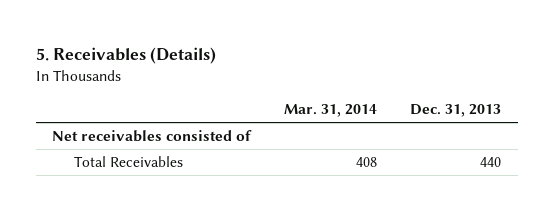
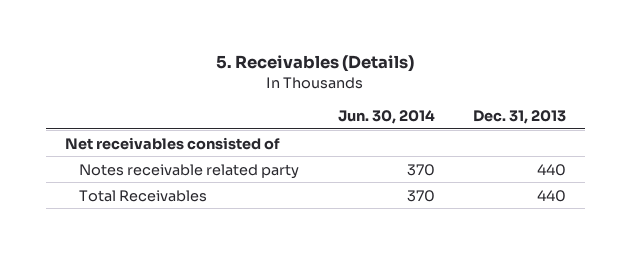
[284,103,378,117] Mar. 31, 2014 -> none
none -> [337,109,435,124] Jun. 30, 2014
none -> [79,163,300,179] Notes receivable related party

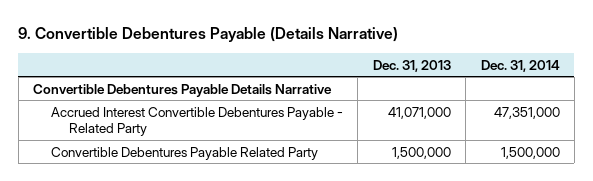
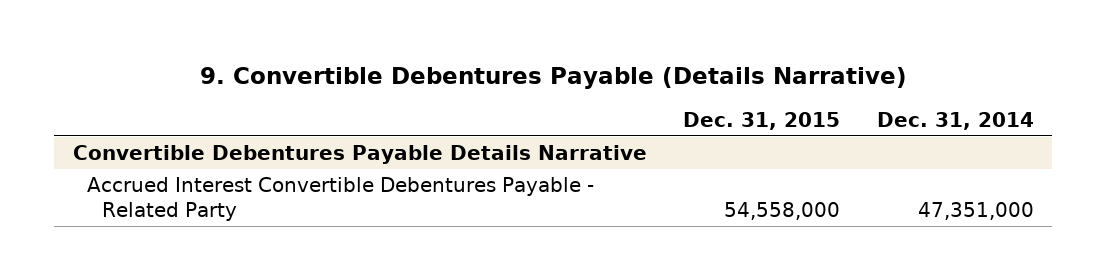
[372,59,451,72] Dec. 31, 2013 -> none
none -> [683,111,841,130] Dec. 31, 2015
[51,146,319,160] Convertible Debentures Payable Related Party -> none

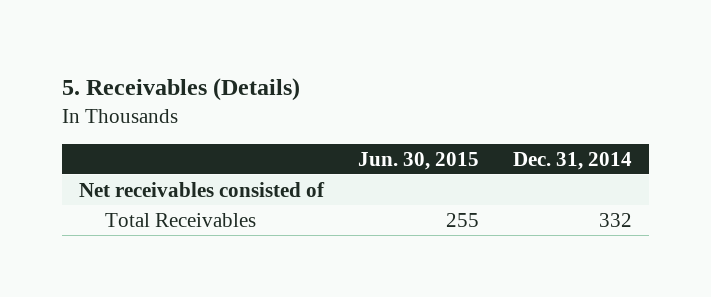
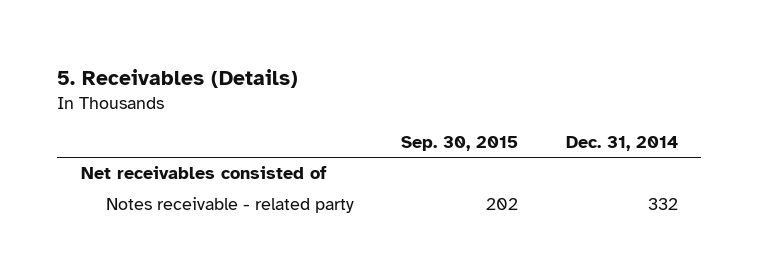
[357,151,479,170] Jun. 30, 2015 -> none
none -> [401,135,519,151] Sep. 30, 2015
[105,212,257,227] Total Receivables -> [105,197,354,214] Notes receivable - related party

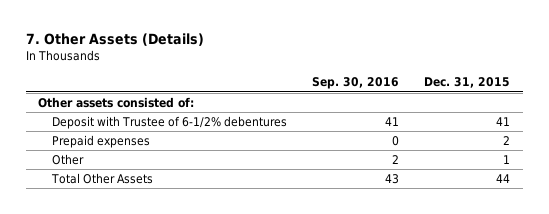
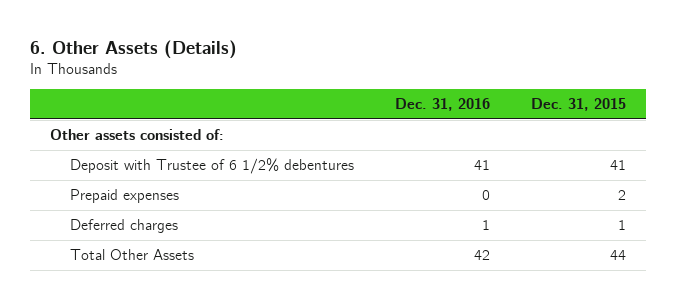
[25,33,204,47] 7. Other Assets (Details) -> [29,39,237,59] 6. Other Assets (Details)
[312,77,400,90] Sep. 30, 2016 -> none
none -> [394,98,490,112] Dec. 31, 2016
[52,116,288,130] Deposit with Trustee of 6-1/2% debentures -> [69,158,354,175] Deposit with Trustee of 6 1/2% debentures
[52,154,85,166] Other -> [69,219,178,234] Deferred charges

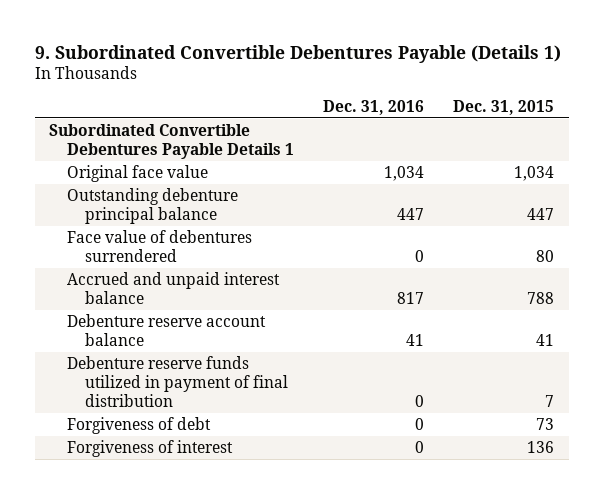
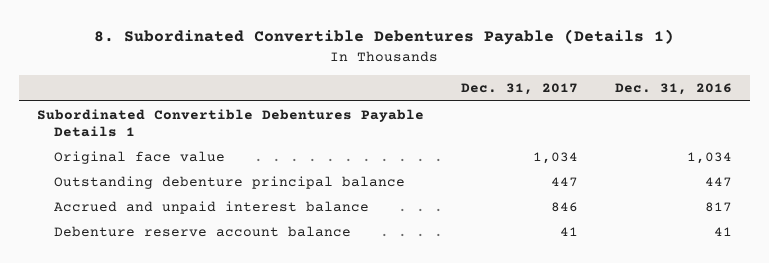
[34,44,561,63] 9. Subordinated Convertible Debentures Payable (Details 1) -> [94,29,675,46] 8. Subordinated Convertible Debentures Payable (Details 1)
[453,99,555,115] Dec. 31, 2015 -> none
none -> [460,83,578,96] Dec. 31, 2017
[67,230,253,263] Face value of debentures surrendered -> none
[67,356,289,408] Debenture reserve funds utilized in payment of final distribution -> none
[67,417,212,435] Forgiveness of debt -> none
[67,440,234,458] Forgiveness of interest -> none

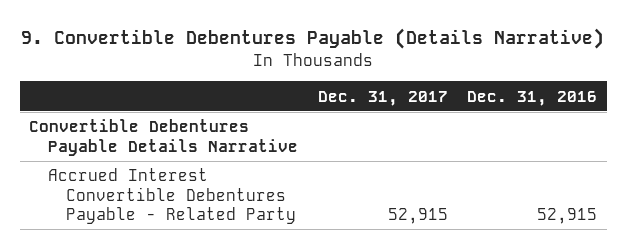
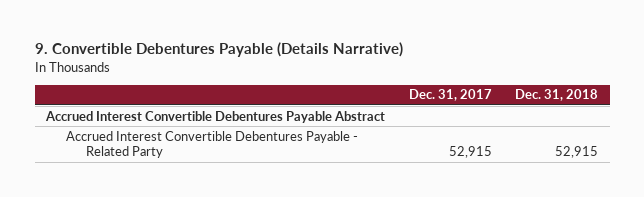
[467,90,598,106] Dec. 31, 2016 -> none
none -> [515,89,599,102] Dec. 31, 2018
[29,119,298,156] Convertible Debentures Payable Details Narrative -> [45,110,386,123] Accrued Interest Convertible Debentures Payable Abstract

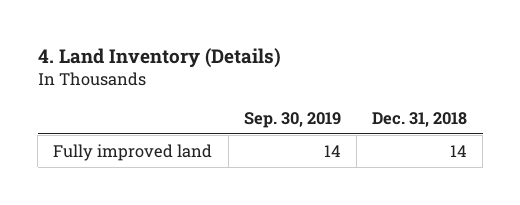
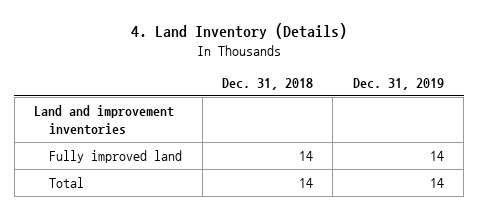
[243,111,341,128] Sep. 30, 2019 -> none
none -> [352,77,444,90] Dec. 31, 2019
none -> [34,104,175,136] Land and improvement inventories
none -> [49,176,85,188] Total

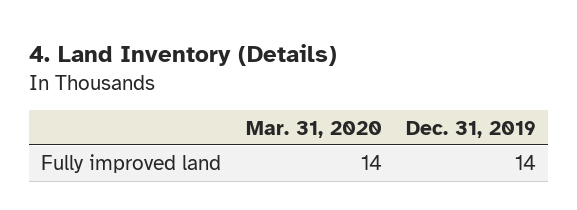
[221,77,313,90] Dec. 31, 2018 -> none
none -> [245,120,382,138] Mar. 31, 2020
[34,104,175,136] Land and improvement inventories -> none
[49,176,85,188] Total -> none

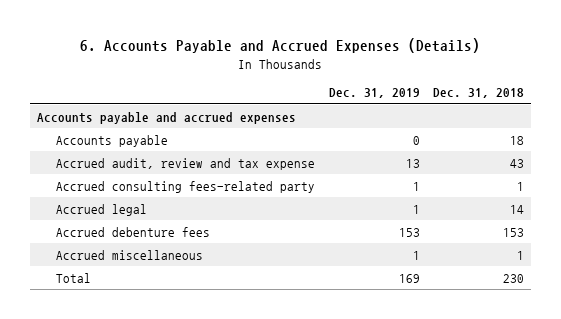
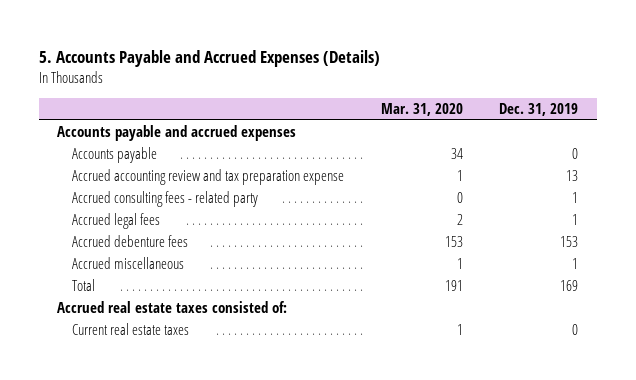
[80,38,481,54] 6. Accounts Payable and Accrued Expenses (Details) -> [39,49,381,67] 5. Accounts Payable and Accrued Expenses (Details)
[433,88,525,99] Dec. 31, 2018 -> none
none -> [380,103,463,117] Mar. 31, 2020
[55,157,315,170] Accrued audit, review and tax expense -> [72,169,345,186] Accrued accounting review and tax preparation expense
[55,180,315,193] Accrued consulting fees-related party -> [72,191,259,208] Accrued consulting fees - related party
[55,203,147,216] Accrued legal -> [72,213,161,230] Accrued legal fees
none -> [57,301,288,314] Accrued real estate taxes consisted of:
none -> [72,323,190,336] Current real estate taxes

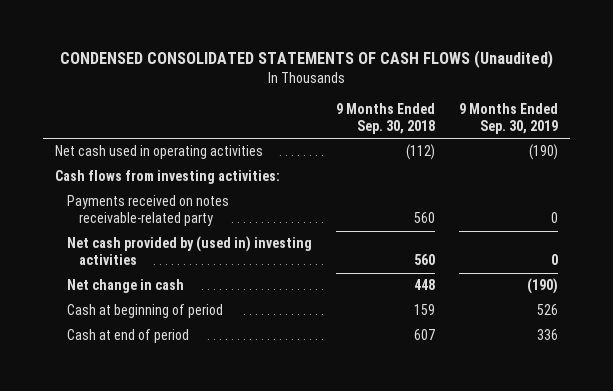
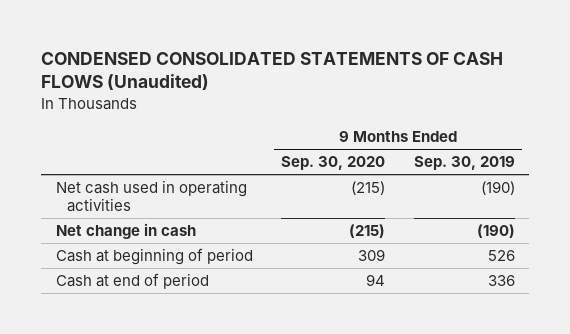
[336,103,436,134] 9 Months Ended Sep. 30, 2018 -> none
none -> [281,156,386,171] Sep. 30, 2020
[54,170,280,185] Cash flows from investing activities: -> none
[66,195,229,227] Payments received on notes receivable-related party -> none
[66,236,312,266] Net cash provided by (used in) investing activities -> none

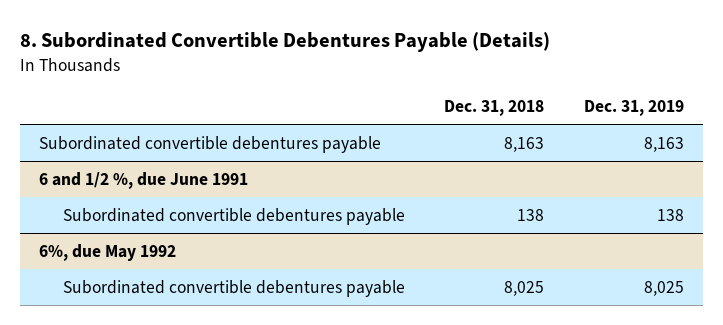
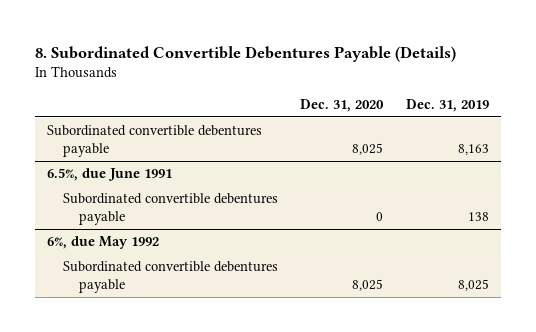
[444,100,545,117] Dec. 31, 2018 -> none
none -> [300,99,385,113] Dec. 31, 2020
[39,171,249,189] 6 and 1/2 %, due June 1991 -> [46,168,172,182] 6.5%, due June 1991

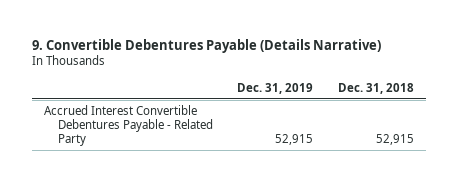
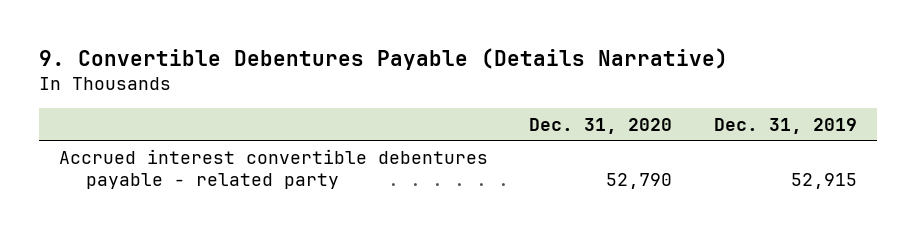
[337,82,414,94] Dec. 31, 2018 -> none
none -> [529,117,673,134] Dec. 31, 2020
[43,105,214,147] Accrued Interest Convertible Debentures Payable - Related Party -> [59,148,489,190] Accrued interest convertible debentures payable - related party

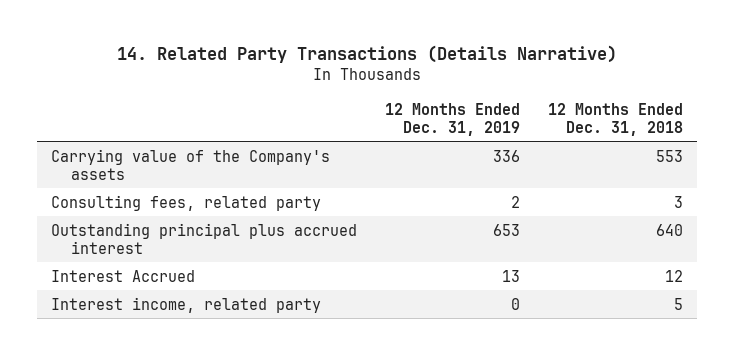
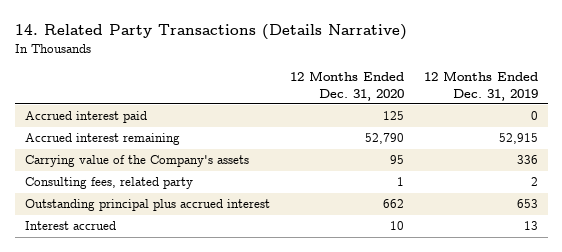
[547,102,683,136] 12 Months Ended Dec. 31, 2018 -> none
none -> [289,70,404,101] 12 Months Ended Dec. 31, 2020
none -> [24,111,147,124] Accrued interest paid
none -> [24,133,180,146] Accrued interest remaining
[50,296,321,313] Interest income, related party -> none
[50,269,195,282] Interest Accrued -> [24,221,116,231] Interest accrued

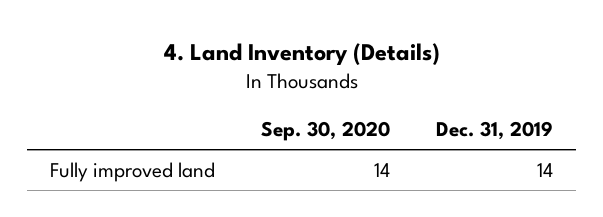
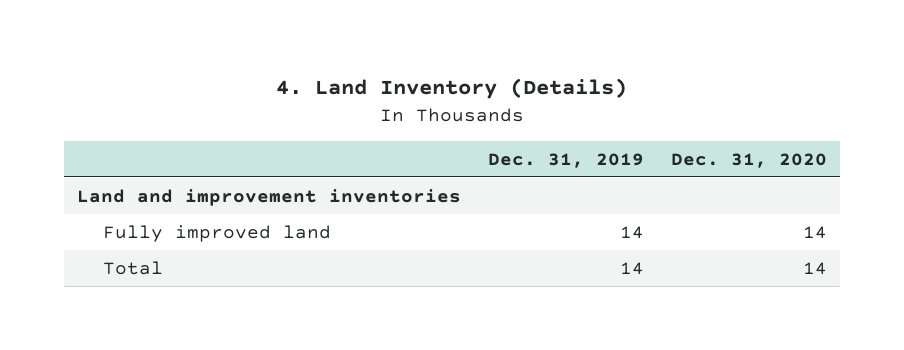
[261,121,391,142] Sep. 30, 2020 -> none
none -> [671,152,828,168] Dec. 31, 2020
none -> [77,188,462,206] Land and improvement inventories
none -> [102,260,163,275] Total

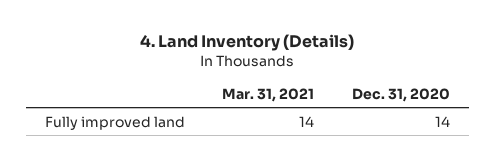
[488,152,645,168] Dec. 31, 2019 -> none
none -> [222,88,315,103] Mar. 31, 2021
[77,188,462,206] Land and improvement inventories -> none
[102,260,163,275] Total -> none

